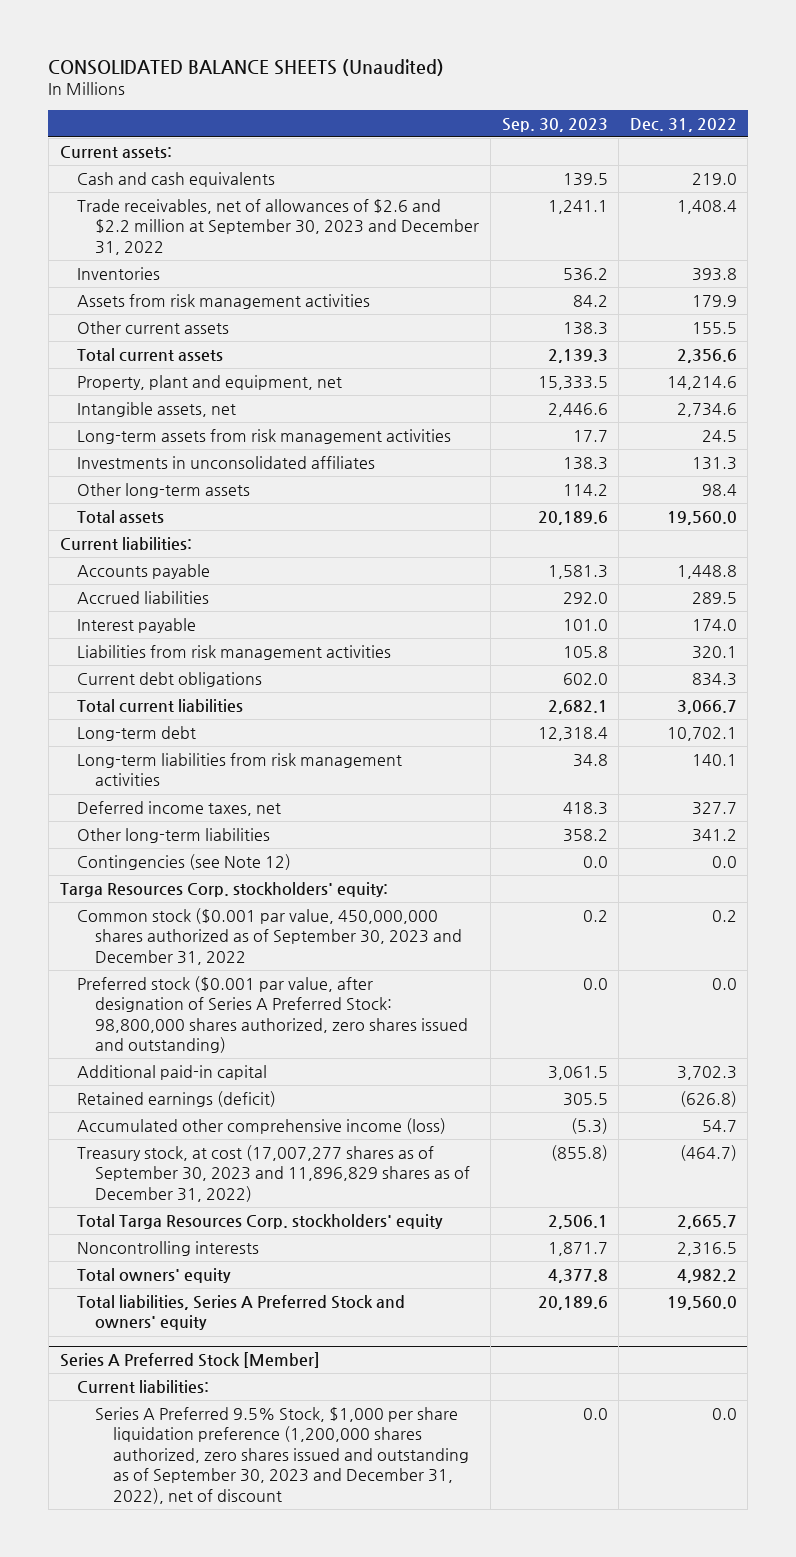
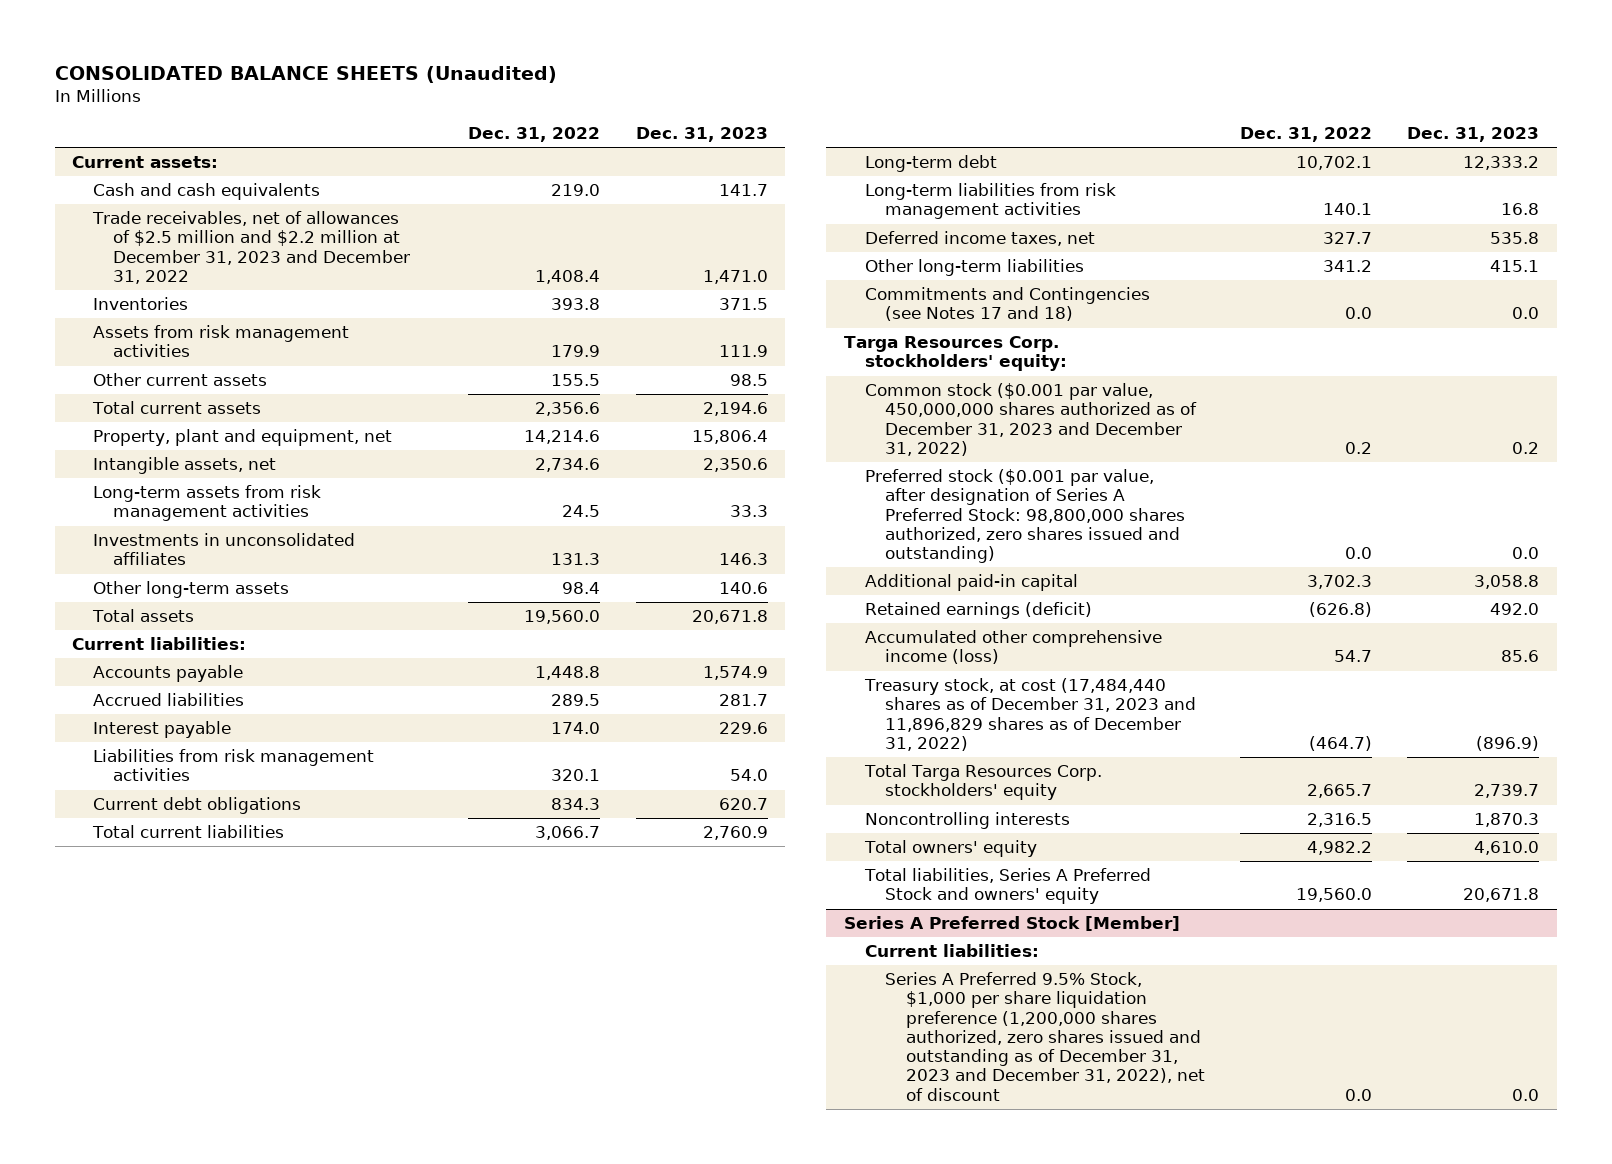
[501,117,608,132] Sep. 30, 2023 -> none
none -> [635,126,768,142] Dec. 31, 2023
[77,199,480,255] Trade receivables, net of allowances of $2.6 and $2.2 million at September 30, 2023 and December 31, 2022 -> [91,211,411,284] Trade receivables, net of allowances of $2.5 million and $2.2 million at December 31, 2023 and December 31, 2022
[77,854,292,871] Contingencies (see Note 12) -> [864,287,1150,322] Commitments and Contingencies (see Notes 17 and 18)
[77,908,463,965] Common stock ($0.001 par value, 450,000,000 shares authorized as of September 30, 2023 and December 31, 2022 -> [864,383,1198,456] Common stock ($0.001 par value, 450,000,000 shares authorized as of December 31, 2023 and December 31, 2022)
[77,1145,471,1202] Treasury stock, at cost (17,007,277 shares as of September 30, 2023 and 11,896,829 shares as of December 31, 2022) -> [863,678,1197,751] Treasury stock, at cost (17,484,440 shares as of December 31, 2023 and 11,896,829 shares as of December 31, 2022)
[95,1407,470,1504] Series A Preferred 9.5% Stock, $1,000 per share liquidation preference (1,200,000 shares authorized, zero shares issued and outstanding as of September 30, 2023 and December 31, 2022), net of discount -> [885,972,1205,1101] Series A Preferred 9.5% Stock, $1,000 per share liquidation preference (1,200,000 shares authorized, zero shares issued and outstanding as of December 31, 2023 and December 31, 2022), net of discount

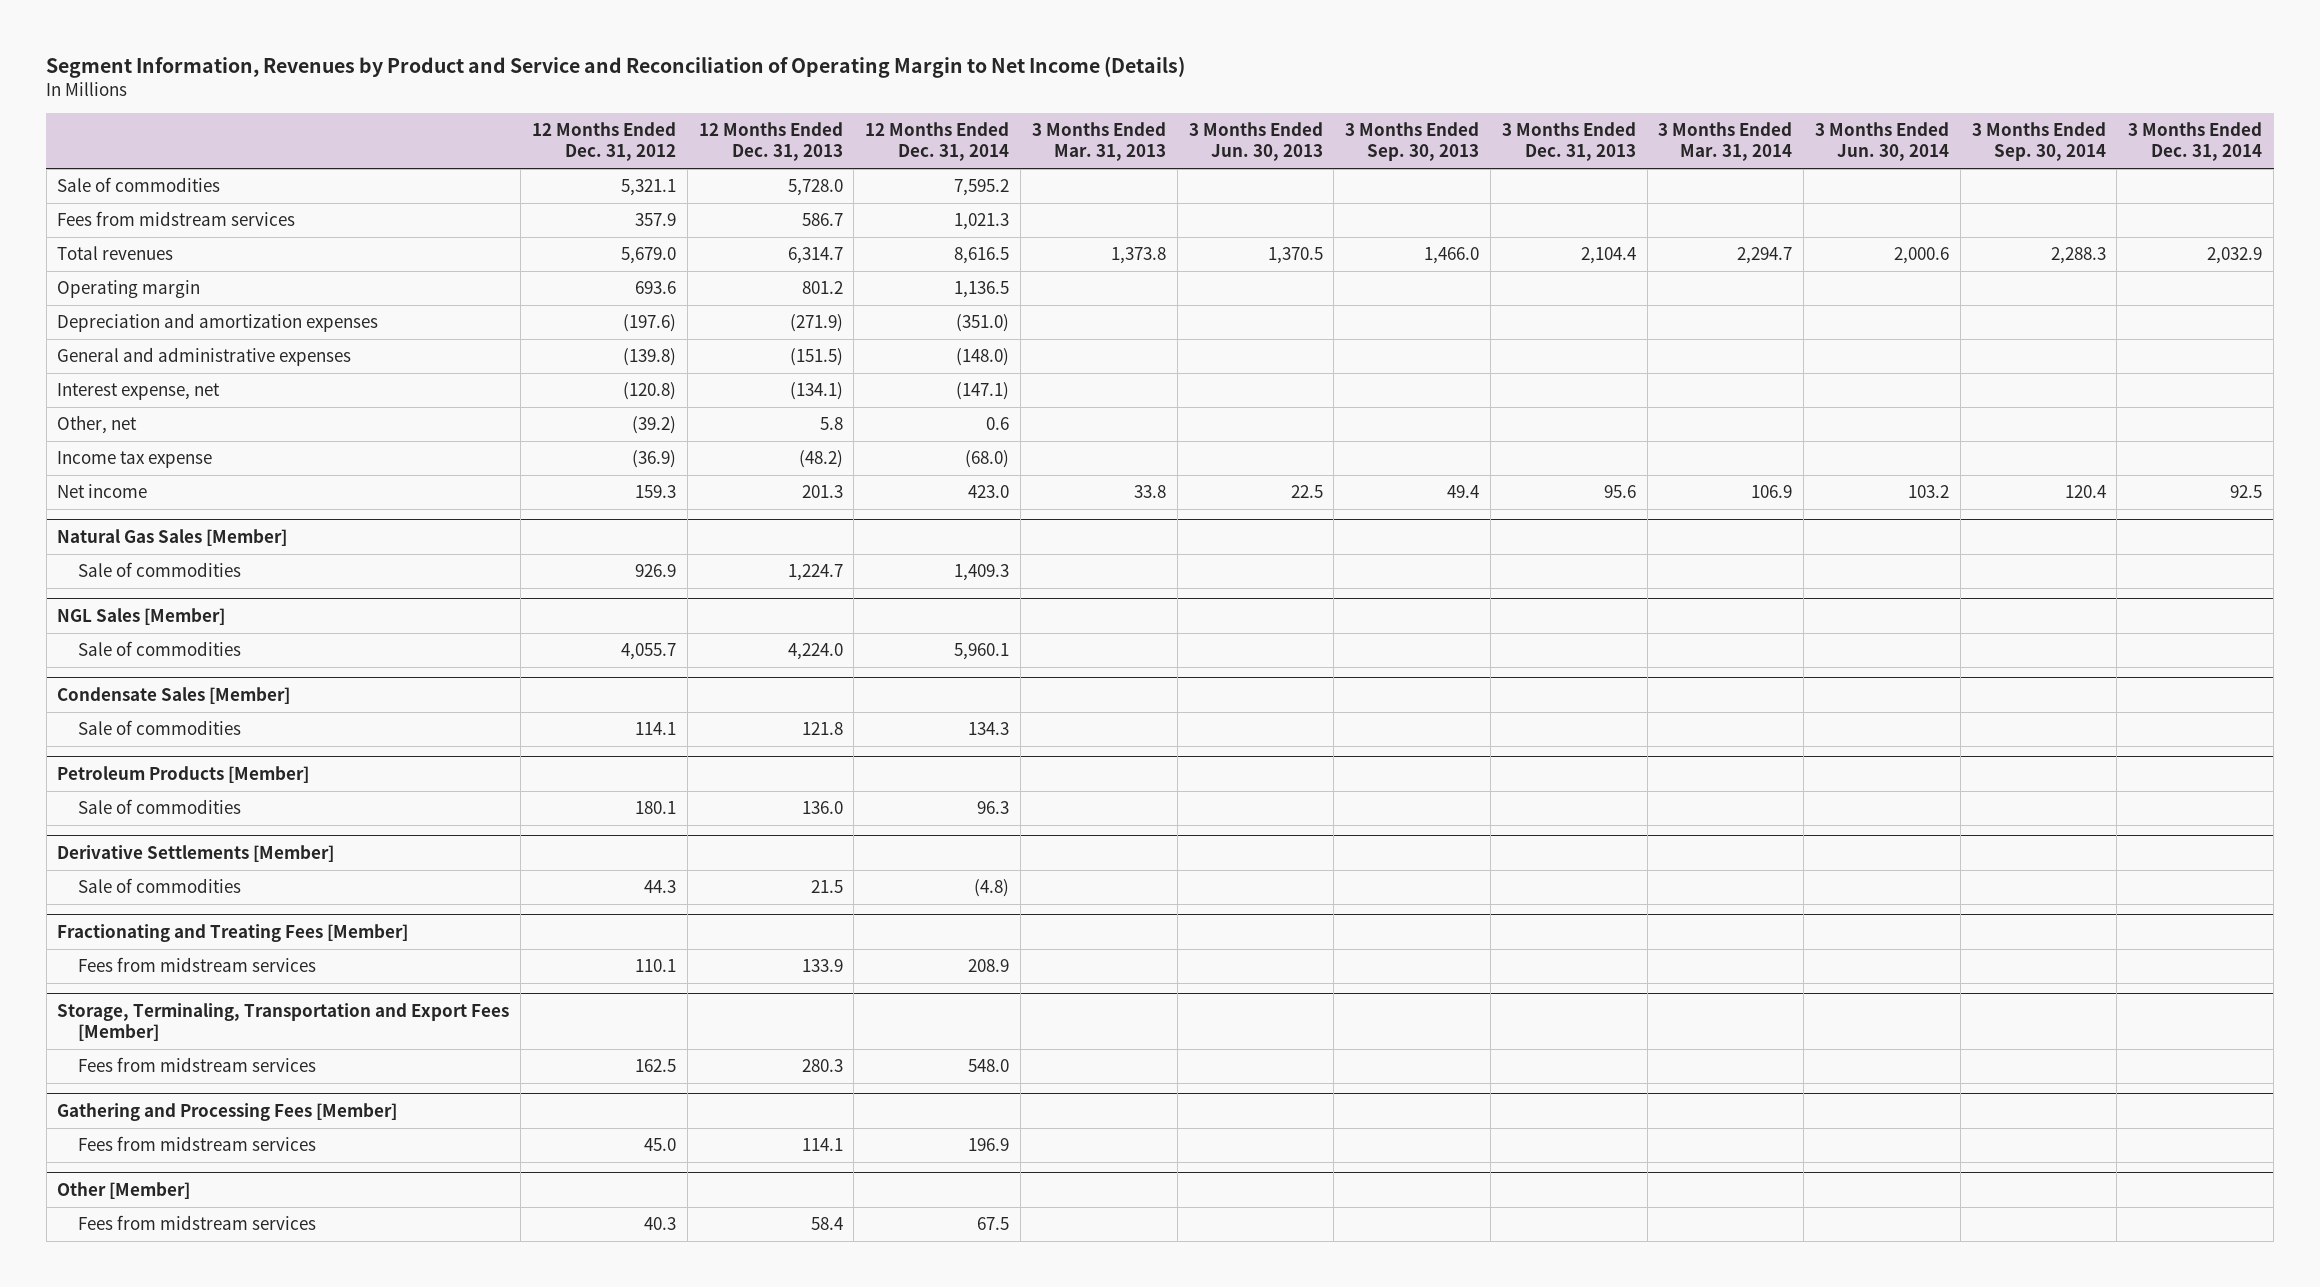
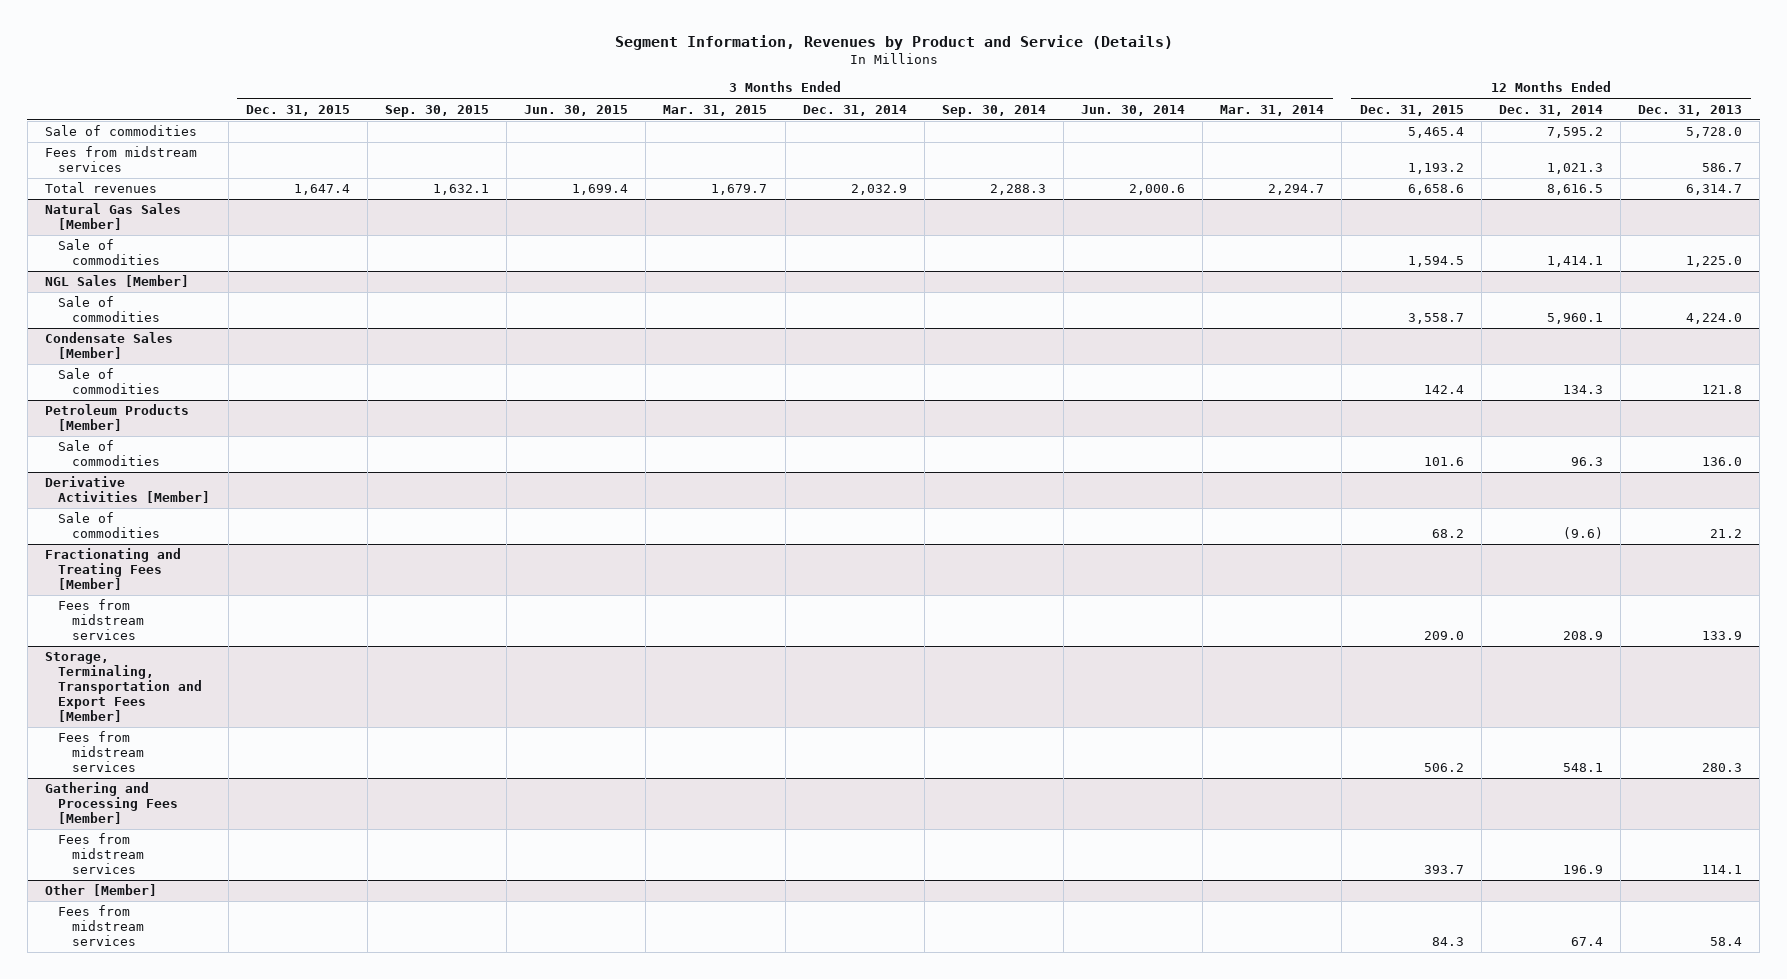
[46,55,1186,78] Segment Information, Revenues by Product and Service and Reconciliation of Operating Margin to Net Income (Details) -> [614,35,1173,51] Segment Information, Revenues by Product and Service (Details)
[532,122,677,162] 12 Months Ended Dec. 31, 2012 -> none
[1031,122,1166,162] 3 Months Ended Mar. 31, 2013 -> none
[1188,122,1323,162] 3 Months Ended Jun. 30, 2013 -> none
[1345,122,1480,162] 3 Months Ended Sep. 30, 2013 -> none
[1501,122,1636,162] 3 Months Ended Dec. 31, 2013 -> none
none -> [245,104,350,116] Dec. 31, 2015
none -> [384,104,489,117] Sep. 30, 2015
none -> [524,104,629,116] Jun. 30, 2015
none -> [663,104,768,116] Mar. 31, 2015
none -> [1359,104,1464,116] Dec. 31, 2015
[57,280,201,299] Operating margin -> none
[57,313,379,333] Depreciation and amortization expenses -> none
[57,347,352,367] General and administrative expenses -> none
[57,383,221,401] Interest expense, net -> none
[57,415,138,435] Other, net -> none
[57,451,213,469] Income tax expense -> none
[57,484,148,499] Net income -> none
[787,564,843,582] 1,224.7 -> [1686,256,1743,268] 1,225.0
[954,564,1010,582] 1,409.3 -> [1546,256,1603,268] 1,414.1
[57,844,335,862] Derivative Settlements [Member] -> [44,476,211,504] Derivative Activities [Member]
[810,880,843,894] 21.5 -> [1710,529,1743,539] 21.2
[974,879,1010,898] (4.8) -> [1562,527,1603,540] (9.6)
[968,1059,1010,1073] 548.0 -> [1562,763,1603,773] 548.1
[977,1217,1010,1231] 67.5 -> [1570,937,1603,947] 67.4

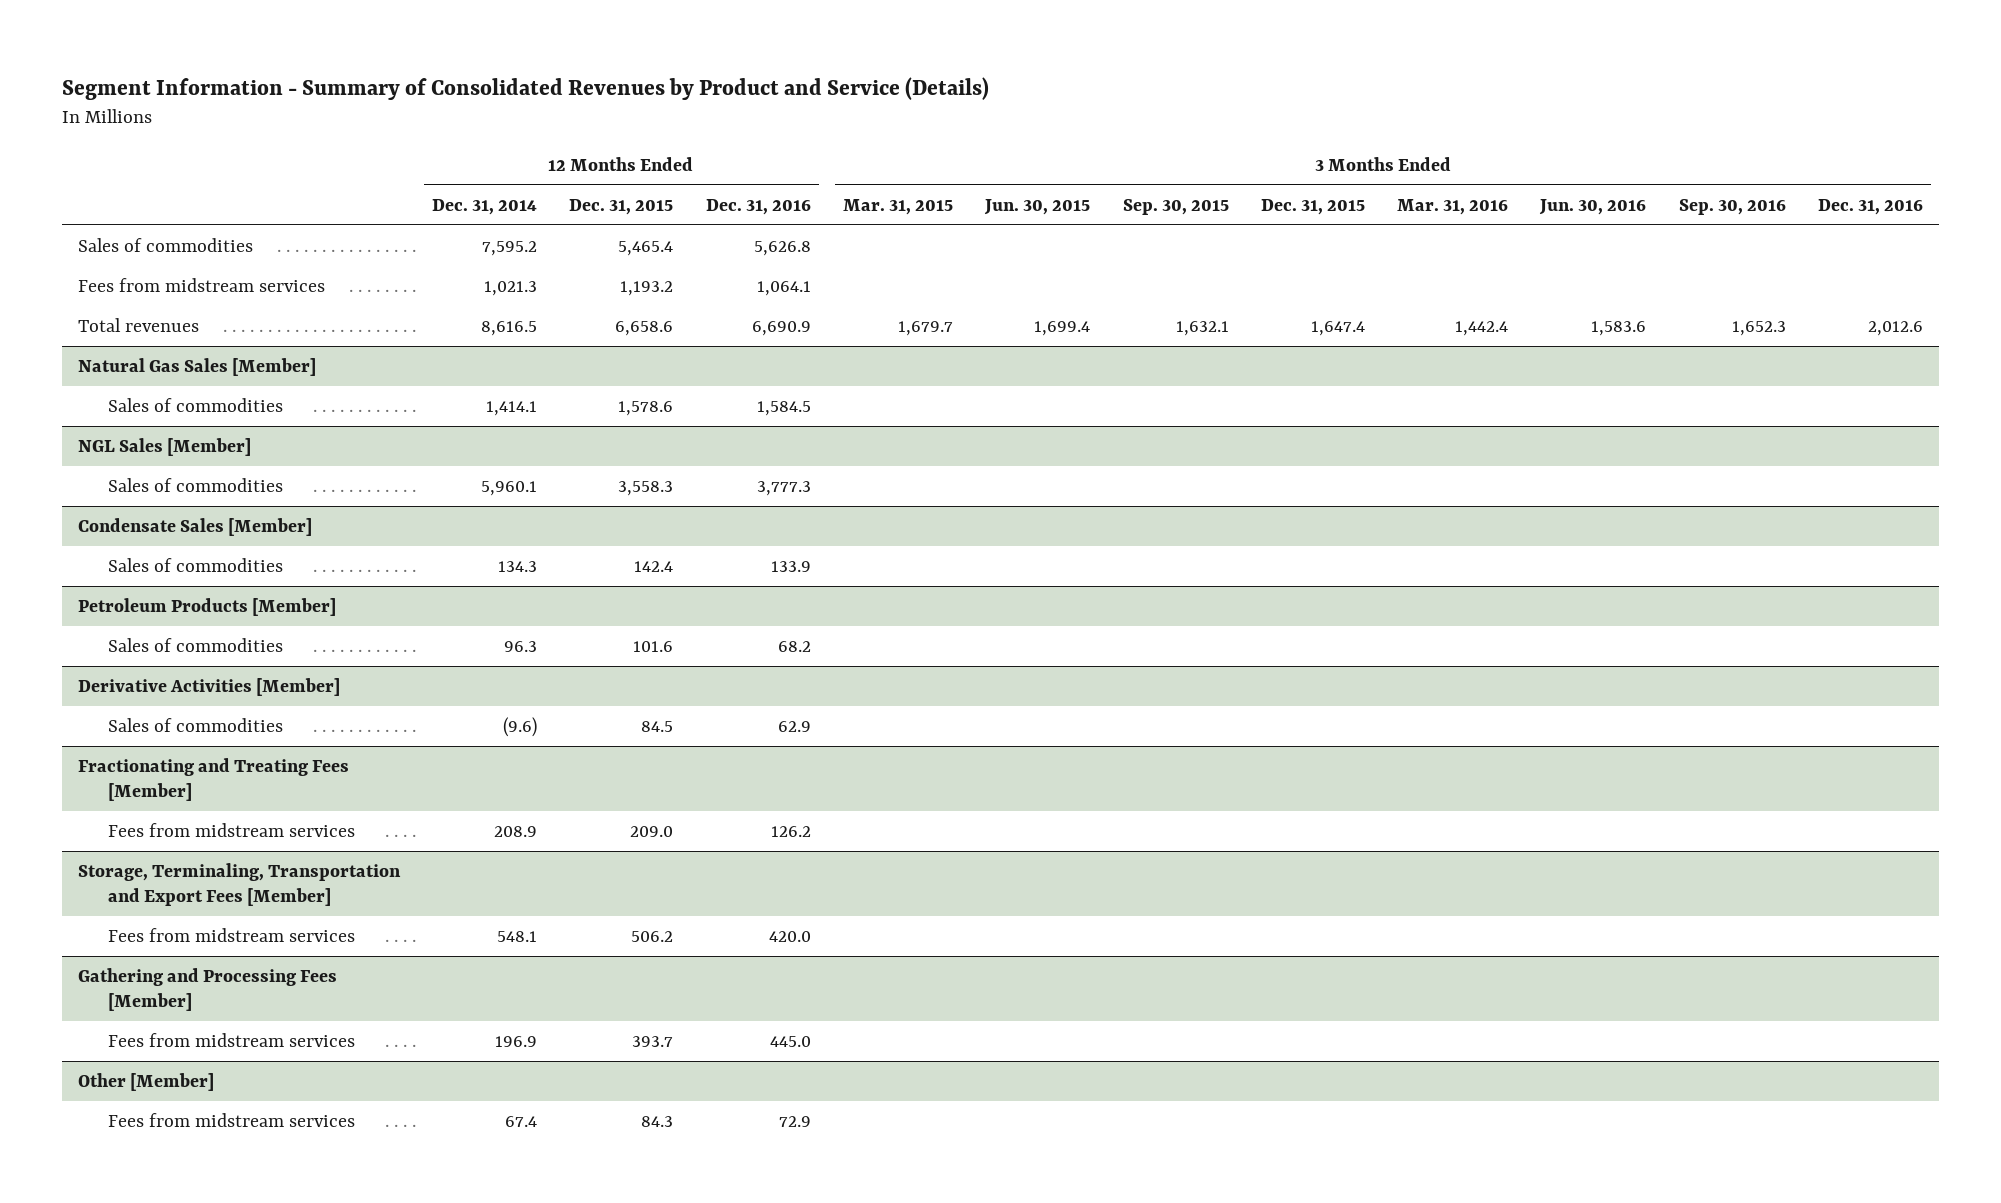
[614,35,1173,51] Segment Information, Revenues by Product and Service (Details) -> [61,76,989,100] Segment Information - Summary of Consolidated Revenues by Product and Service (Details)
[802,104,907,116] Dec. 31, 2014 -> none
[941,104,1046,117] Sep. 30, 2014 -> none
[1081,104,1186,116] Jun. 30, 2014 -> none
[1220,104,1325,116] Mar. 31, 2014 -> none
[1638,104,1743,116] Dec. 31, 2013 -> none
none -> [705,198,811,215] Dec. 31, 2016
none -> [1397,198,1509,215] Mar. 31, 2016
none -> [1539,198,1647,215] Jun. 30, 2016
none -> [1678,198,1786,215] Sep. 30, 2016
none -> [1817,198,1923,215] Dec. 31, 2016
[44,125,197,137] Sale of commodities -> [77,238,253,253] Sales of commodities
[58,239,160,266] Sale of commodities -> [108,398,284,413] Sales of commodities
[1407,256,1464,268] 1,594.5 -> [618,401,674,417] 1,578.6
[58,296,160,323] Sale of commodities -> [108,478,284,493] Sales of commodities
[1407,313,1464,325] 3,558.7 -> [618,481,674,497] 3,558.3
[58,368,160,395] Sale of commodities -> [108,558,284,573] Sales of commodities
[58,440,160,467] Sale of commodities -> [108,638,284,653] Sales of commodities
[58,512,160,539] Sale of commodities -> [108,718,284,733] Sales of commodities
[1431,529,1464,539] 68.2 -> [641,721,674,733] 84.5

